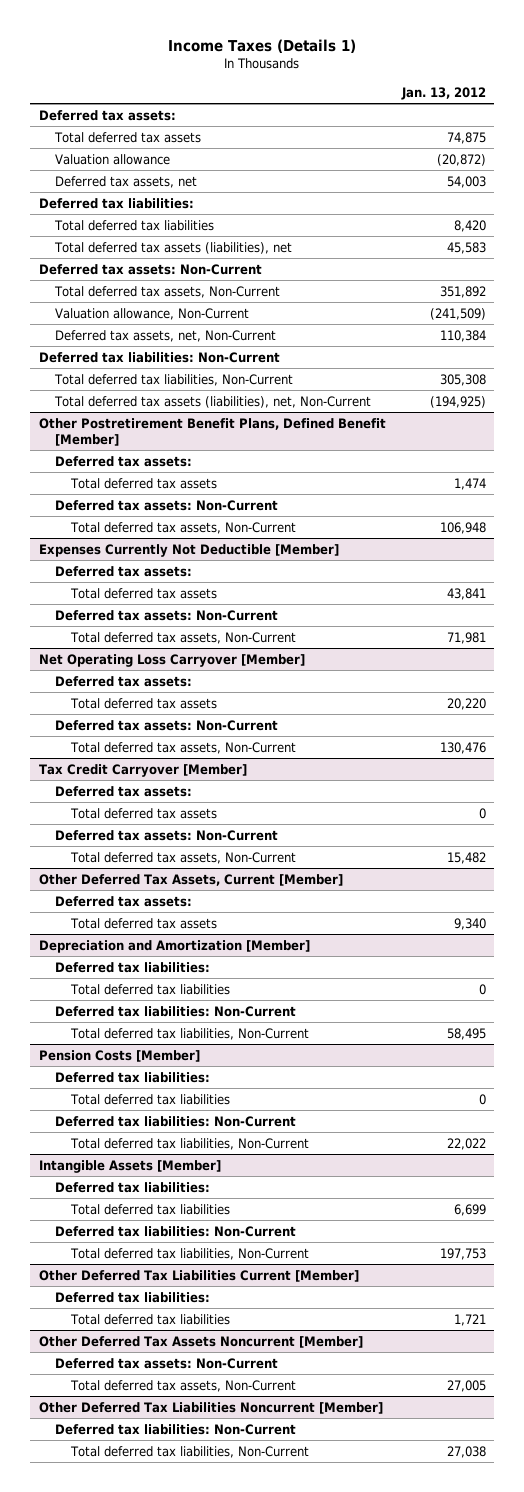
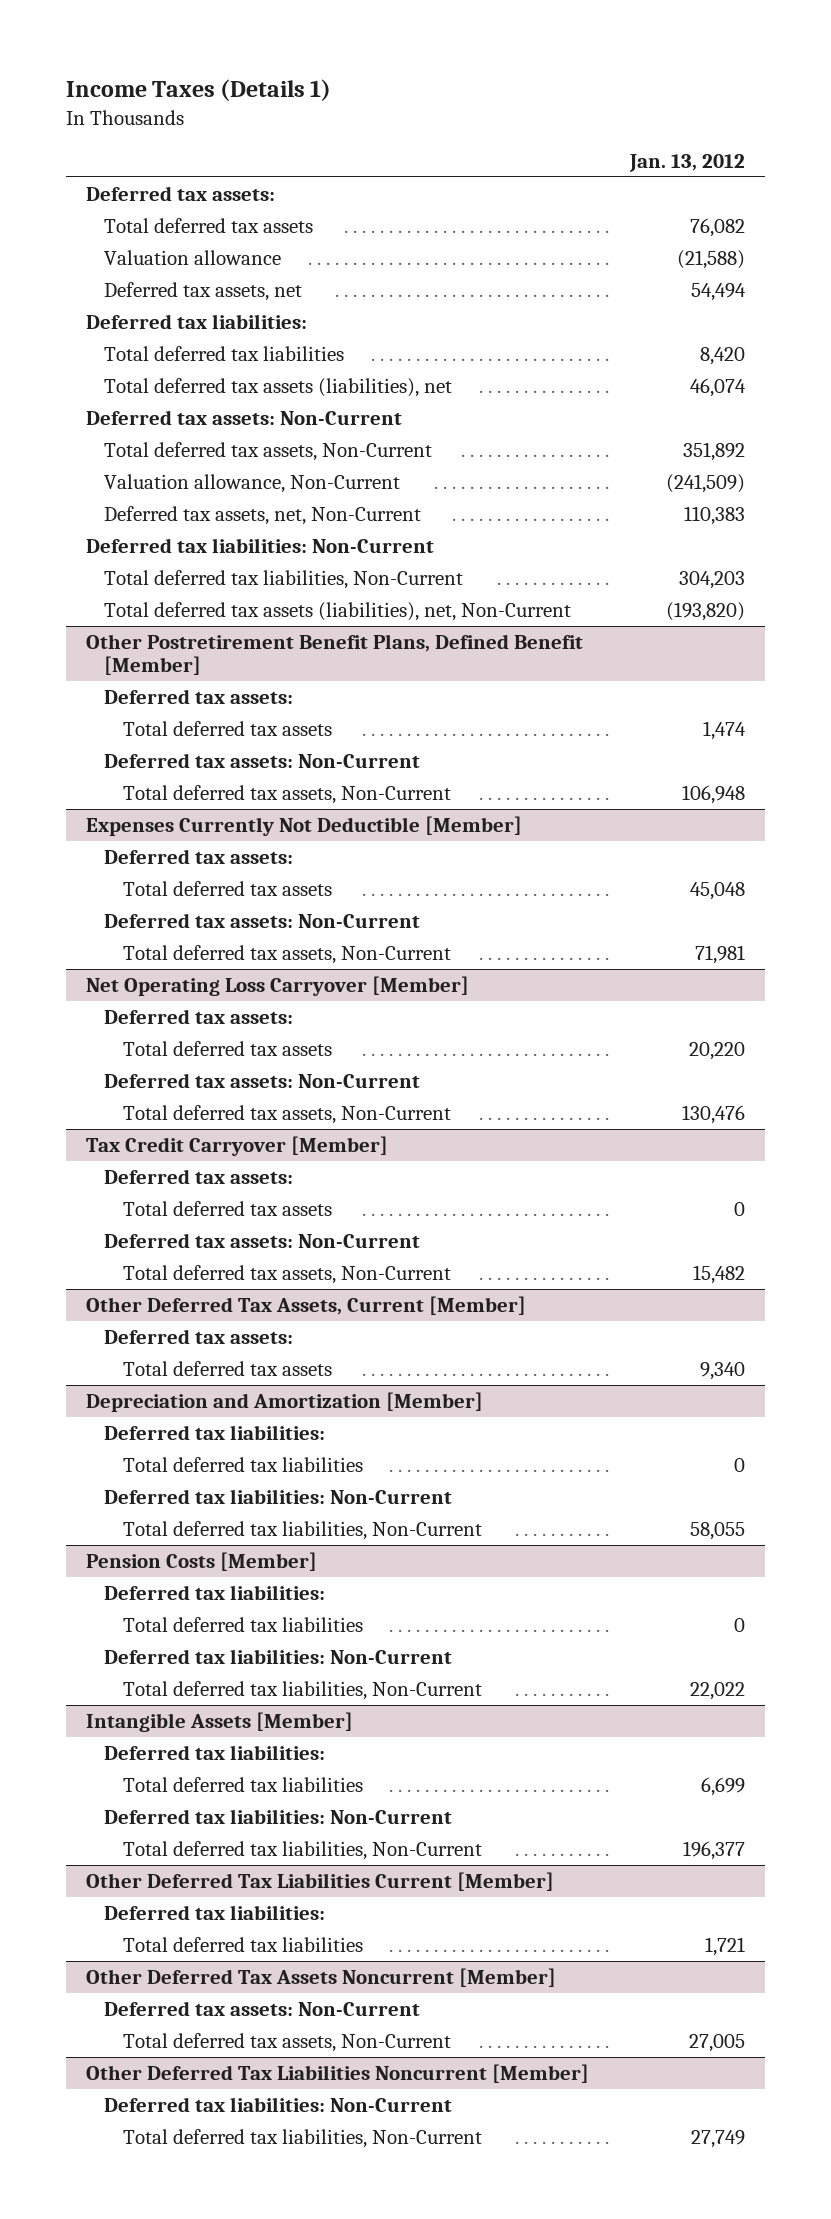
[446,131,486,144] 74,875 -> [689,217,745,237] 76,082
[436,153,486,166] (20,872) -> [676,249,745,269] (21,588)
[446,175,486,188] 54,003 -> [690,282,746,301] 54,494
[446,241,486,254] 45,583 -> [689,377,746,397] 46,074
[439,329,486,342] 110,384 -> [683,505,745,525] 110,383
[439,373,486,386] 305,308 -> [678,570,745,589] 304,203
[429,395,486,408] (194,925) -> [665,601,745,621] (193,820)
[446,587,486,600] 43,841 -> [689,881,745,900] 45,048
[446,1027,486,1040] 58,495 -> [689,1521,745,1540] 58,055
[439,1247,486,1260] 197,753 -> [682,1840,745,1860] 196,377
[446,1445,486,1458] 27,038 -> [690,2129,745,2148] 27,749

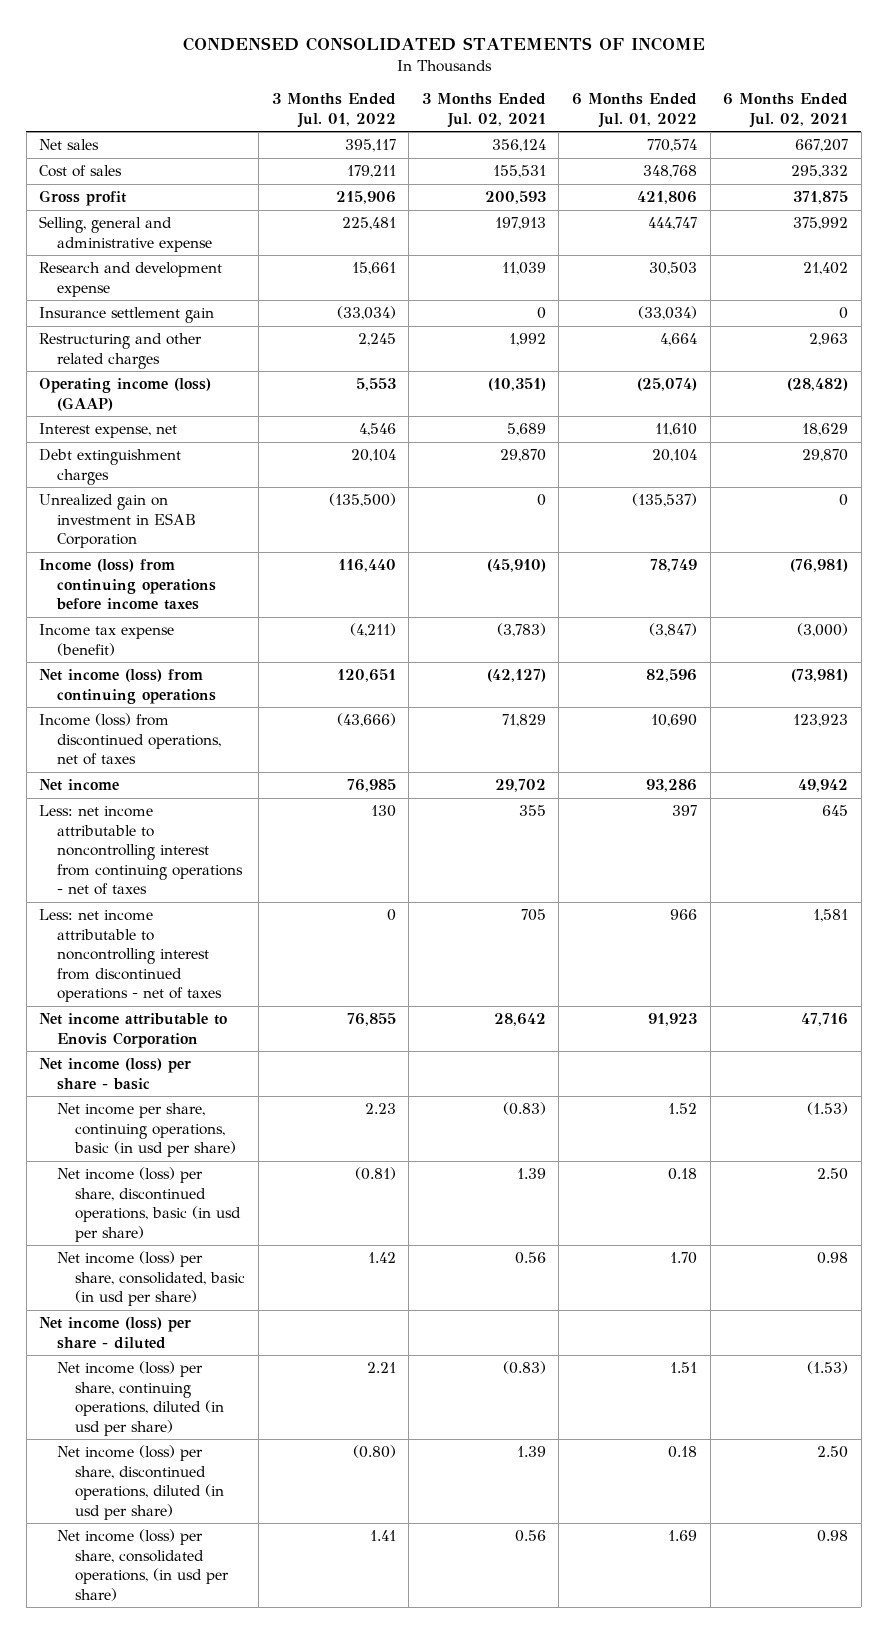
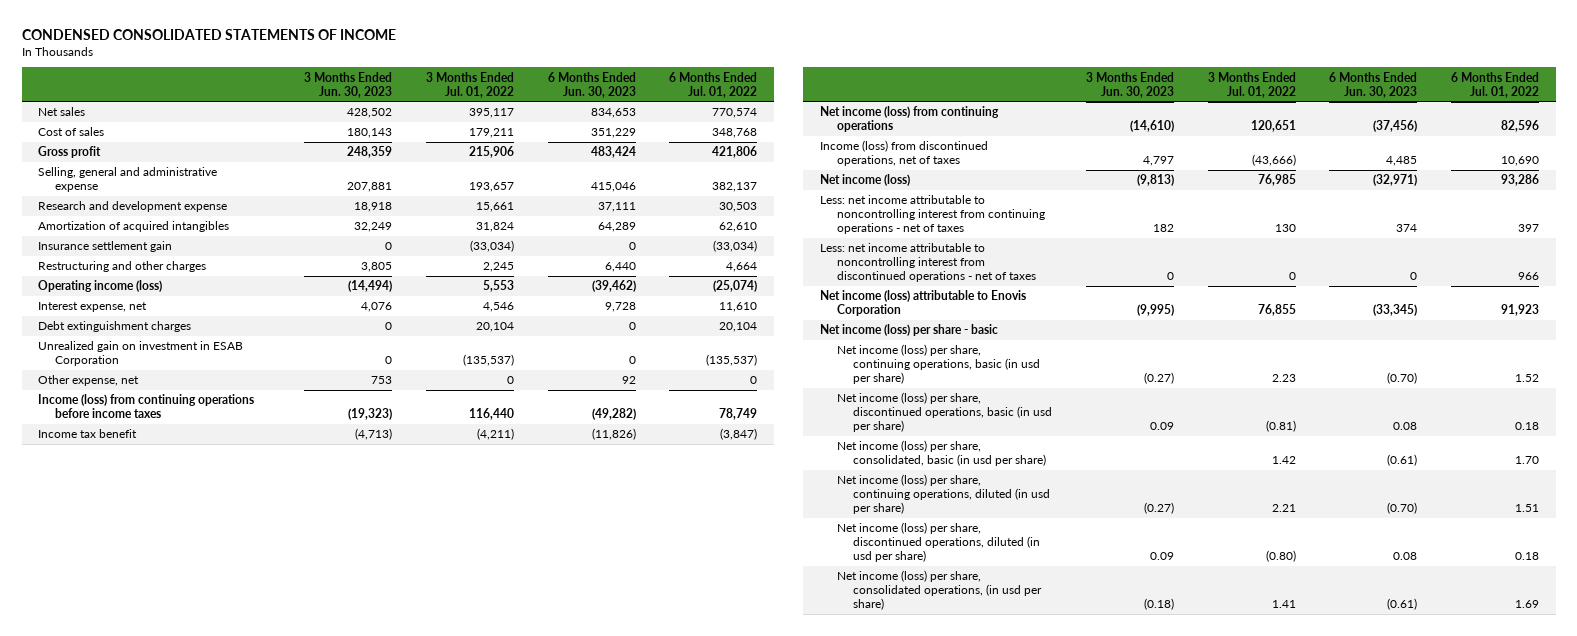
[421,93,546,128] 3 Months Ended Jul. 02, 2021 -> none
[723,93,849,128] 6 Months Ended Jul. 02, 2021 -> none
none -> [304,71,393,98] 3 Months Ended Jun. 30, 2023
none -> [547,71,636,98] 6 Months Ended Jun. 30, 2023
[341,217,396,231] 225,481 -> [468,182,514,193] 193,657
[647,217,697,231] 444,747 -> [712,182,758,193] 382,137
none -> [38,221,230,233] Amortization of acquired intangibles
[39,333,203,369] Restructuring and other related charges -> [38,261,207,273] Restructuring and other charges
[39,378,212,411] Operating income (loss) (GAAP) -> [38,280,163,293] Operating income (loss)
[328,493,396,508] (135,500) -> [462,354,514,367] (135,537)
none -> [38,375,140,387] Other expense, net
[39,624,175,656] Income tax expense (benefit) -> [38,429,138,439] Income tax benefit
[39,779,120,792] Net income -> [820,174,911,187] Net income (loss)
[39,1013,228,1048] Net income attributable to Enovis Corporation -> [820,290,1027,317] Net income (loss) attributable to Enovis Corporation
[57,1103,237,1158] Net income per share, continuing operations, basic (in usd per share) -> [836,344,1041,385] Net income (loss) per share, continuing operations, basic (in usd per share)
[39,1317,192,1349] Net income (loss) per share - diluted -> none

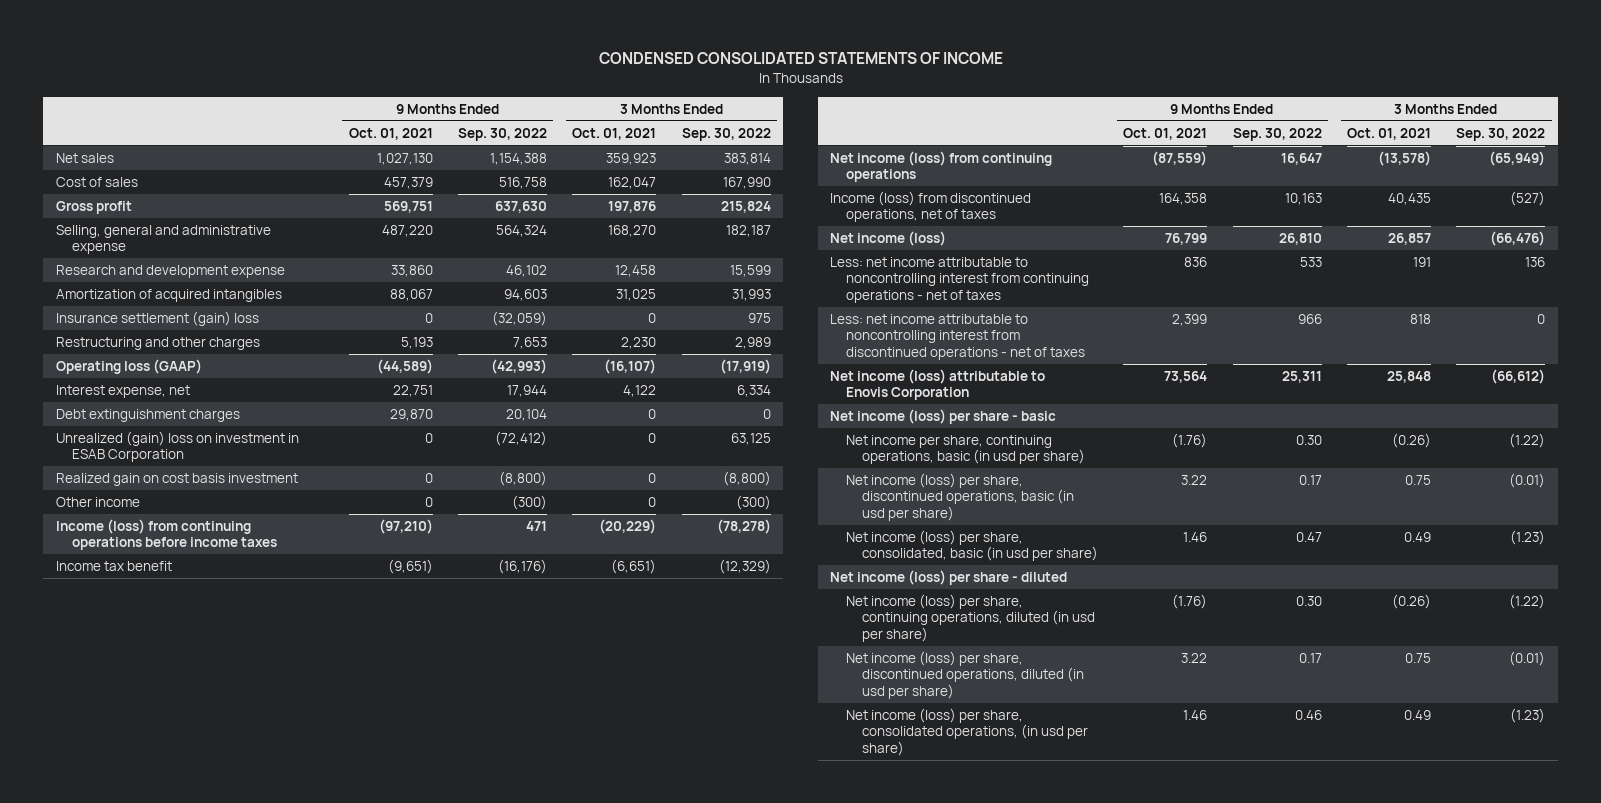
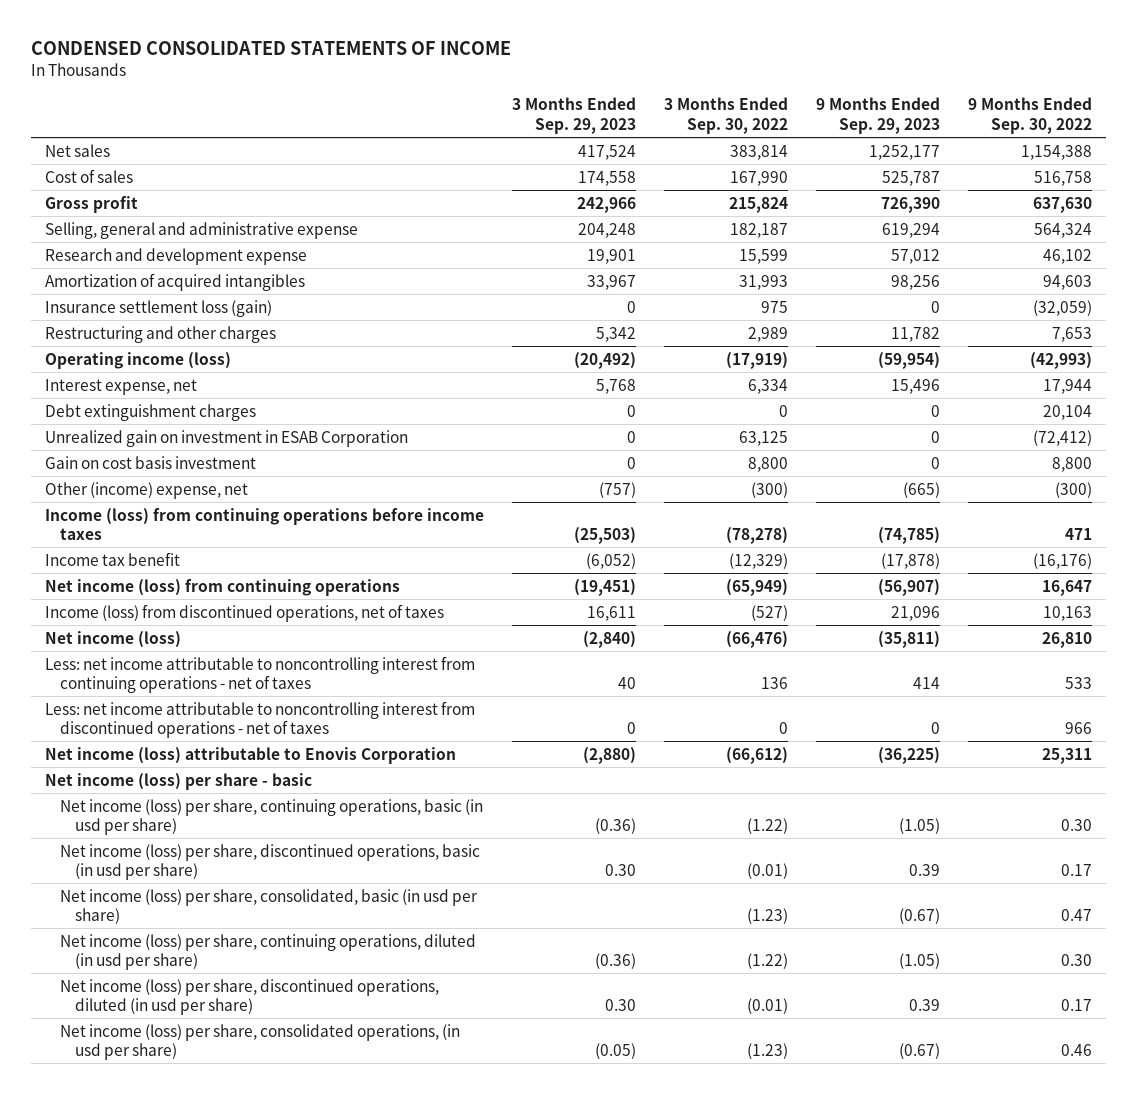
[348,127,433,140] Oct. 01, 2021 -> none
[572,127,657,140] Oct. 01, 2021 -> none
none -> [511,97,636,134] 3 Months Ended Sep. 29, 2023
none -> [815,97,940,134] 9 Months Ended Sep. 29, 2023
[55,311,259,327] Insurance settlement (gain) loss -> [44,299,272,317] Insurance settlement loss (gain)
[55,359,202,375] Operating loss (GAAP) -> [44,351,231,369] Operating income (loss)
[55,431,299,463] Unrealized (gain) loss on investment in ESAB Corporation -> [44,429,408,447] Unrealized gain on investment in ESAB Corporation
[55,473,298,487] Realized gain on cost basis investment -> [44,455,256,469] Gain on cost basis investment
[499,471,548,487] (8,800) -> [1051,456,1092,472] 8,800
[722,471,771,487] (8,800) -> [747,456,788,472] 8,800
[55,497,140,508] Other income -> [44,481,248,499] Other (income) expense, net
[846,435,1085,465] Net income per share, continuing operations, basic (in usd per share) -> [60,798,484,836] Net income (loss) per share, continuing operations, basic (in usd per share)
[830,570,1068,586] Net income (loss) per share - diluted -> none

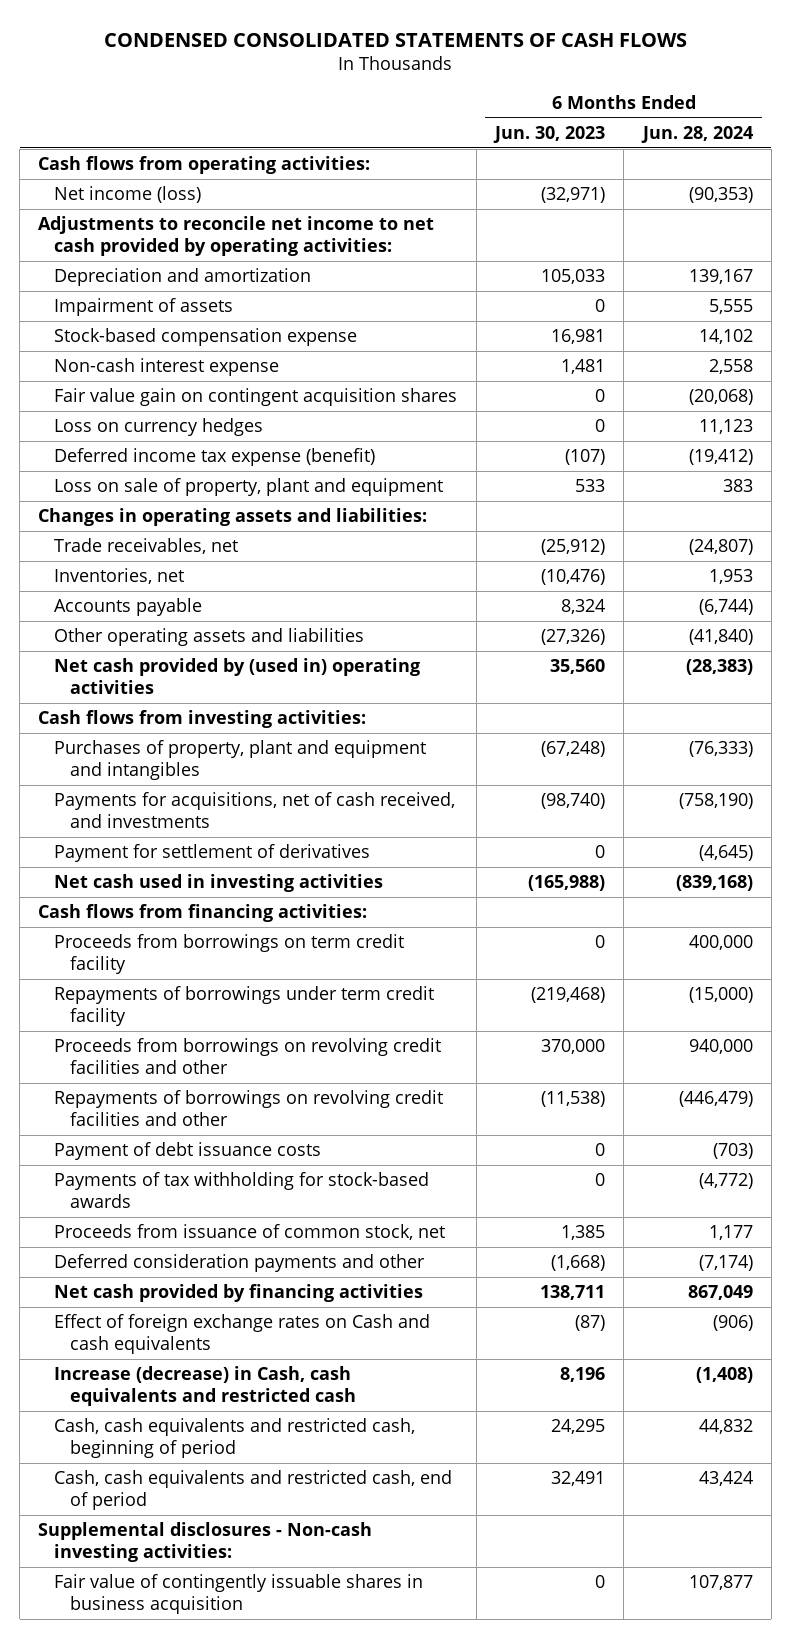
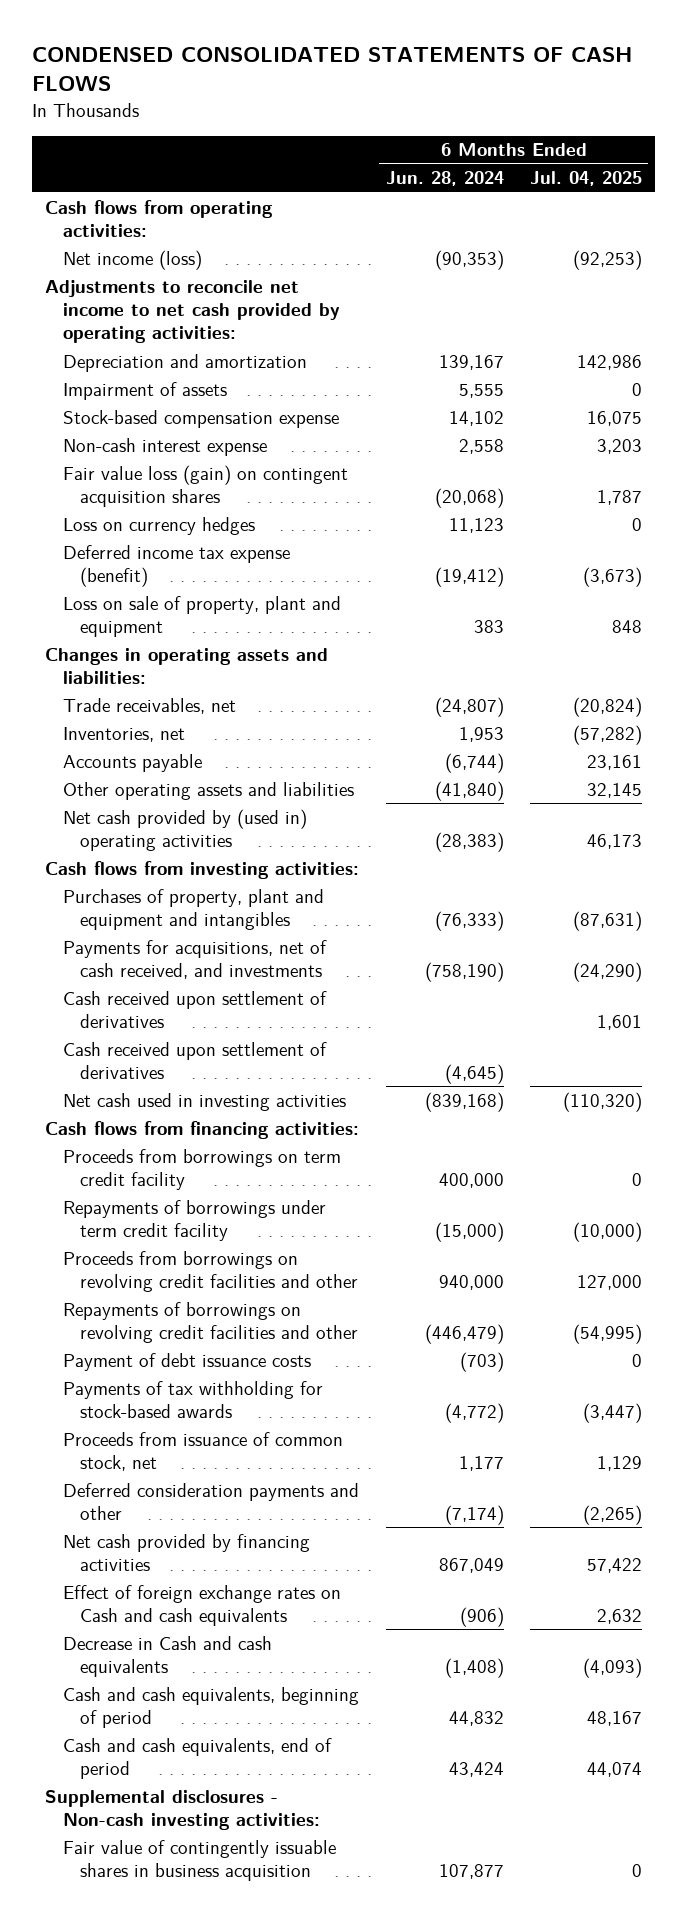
[492,125,605,143] Jun. 30, 2023 -> none
none -> [529,171,642,187] Jul. 04, 2025
[54,388,458,407] Fair value gain on contingent acquisition shares -> [62,464,348,507] Fair value loss (gain) on contingent acquisition shares
none -> [62,990,327,1028] Cash received upon settlement of derivatives
[54,844,371,863] Payment for settlement of derivatives -> [62,1041,327,1079] Cash received upon settlement of derivatives
[54,1366,357,1407] Increase (decrease) in Cash, cash equivalents and restricted cash -> [62,1635,272,1677] Decrease in Cash and cash equivalents
[54,1418,416,1459] Cash, cash equivalents and restricted cash, beginning of period -> [62,1686,359,1728] Cash and cash equivalents, beginning of period
[54,1470,453,1511] Cash, cash equivalents and restricted cash, end of period -> [62,1737,332,1779] Cash and cash equivalents, end of period

